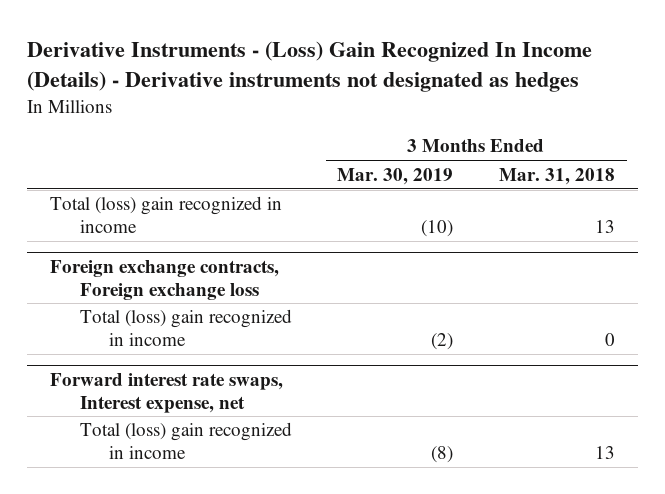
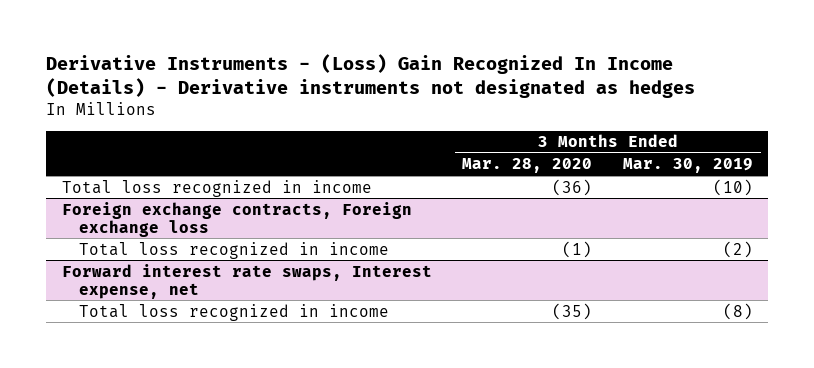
[499,167,616,185] Mar. 31, 2018 -> none
none -> [462,158,593,174] Mar. 28, 2020
[50,196,283,234] Total (loss) gain recognized in income -> [61,179,372,197] Total loss recognized in income
[79,309,292,347] Total (loss) gain recognized in income -> [79,241,390,259] Total loss recognized in income
[79,422,292,460] Total (loss) gain recognized in income -> [79,303,390,321] Total loss recognized in income

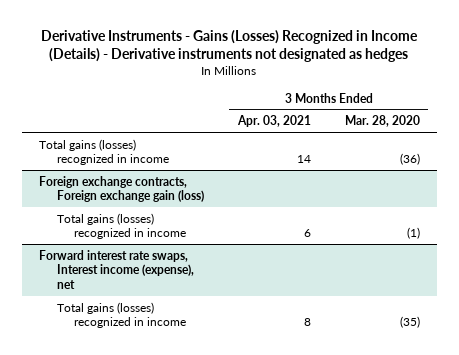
[46,54,696,99] Derivative Instruments - (Loss) Gain Recognized In Income (Details) - Derivative instruments not designated as hedges -> [41,29,419,63] Derivative Instruments - Gains (Losses) Recognized in Income (Details) - Derivative instruments not designated as hedges
[622,158,753,174] Mar. 30, 2019 -> none
none -> [236,115,311,128] Apr. 03, 2021
[61,179,372,197] Total loss recognized in income -> [39,138,169,166] Total gains (losses) recognized in income
[61,201,412,237] Foreign exchange contracts, Foreign exchange loss -> [39,175,204,203] Foreign exchange contracts, Foreign exchange gain (loss)
[79,241,390,259] Total loss recognized in income -> [56,212,186,240] Total gains (losses) recognized in income
[61,263,432,299] Forward interest rate swaps, Interest expense, net -> [39,249,194,290] Forward interest rate swaps, Interest income (expense), net
[79,303,390,321] Total loss recognized in income -> [56,301,186,329] Total gains (losses) recognized in income

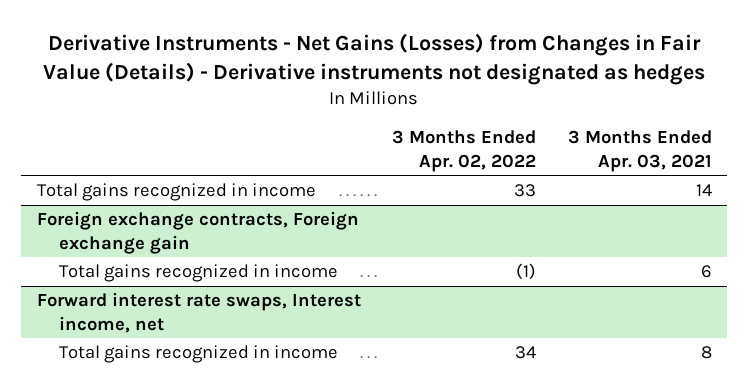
[41,29,419,63] Derivative Instruments - Gains (Losses) Recognized in Income (Details) - Derivative instruments not designated as hedges -> [43,33,706,86] Derivative Instruments - Net Gains (Losses) from Changes in Fair Value (Details) - Derivative instruments not designated as hedges
[344,115,420,128] Mar. 28, 2020 -> none
none -> [392,130,537,172] 3 Months Ended Apr. 02, 2022
[39,138,169,166] Total gains (losses) recognized in income -> [37,183,317,202] Total gains recognized in income
[39,175,204,203] Foreign exchange contracts, Foreign exchange gain (loss) -> [37,211,360,254] Foreign exchange contracts, Foreign exchange gain
[56,212,186,240] Total gains (losses) recognized in income -> [59,264,339,283] Total gains recognized in income
[39,249,194,290] Forward interest rate swaps, Interest income (expense), net -> [37,292,362,333] Forward interest rate swaps, Interest income, net
[56,301,186,329] Total gains (losses) recognized in income -> [59,345,339,364] Total gains recognized in income

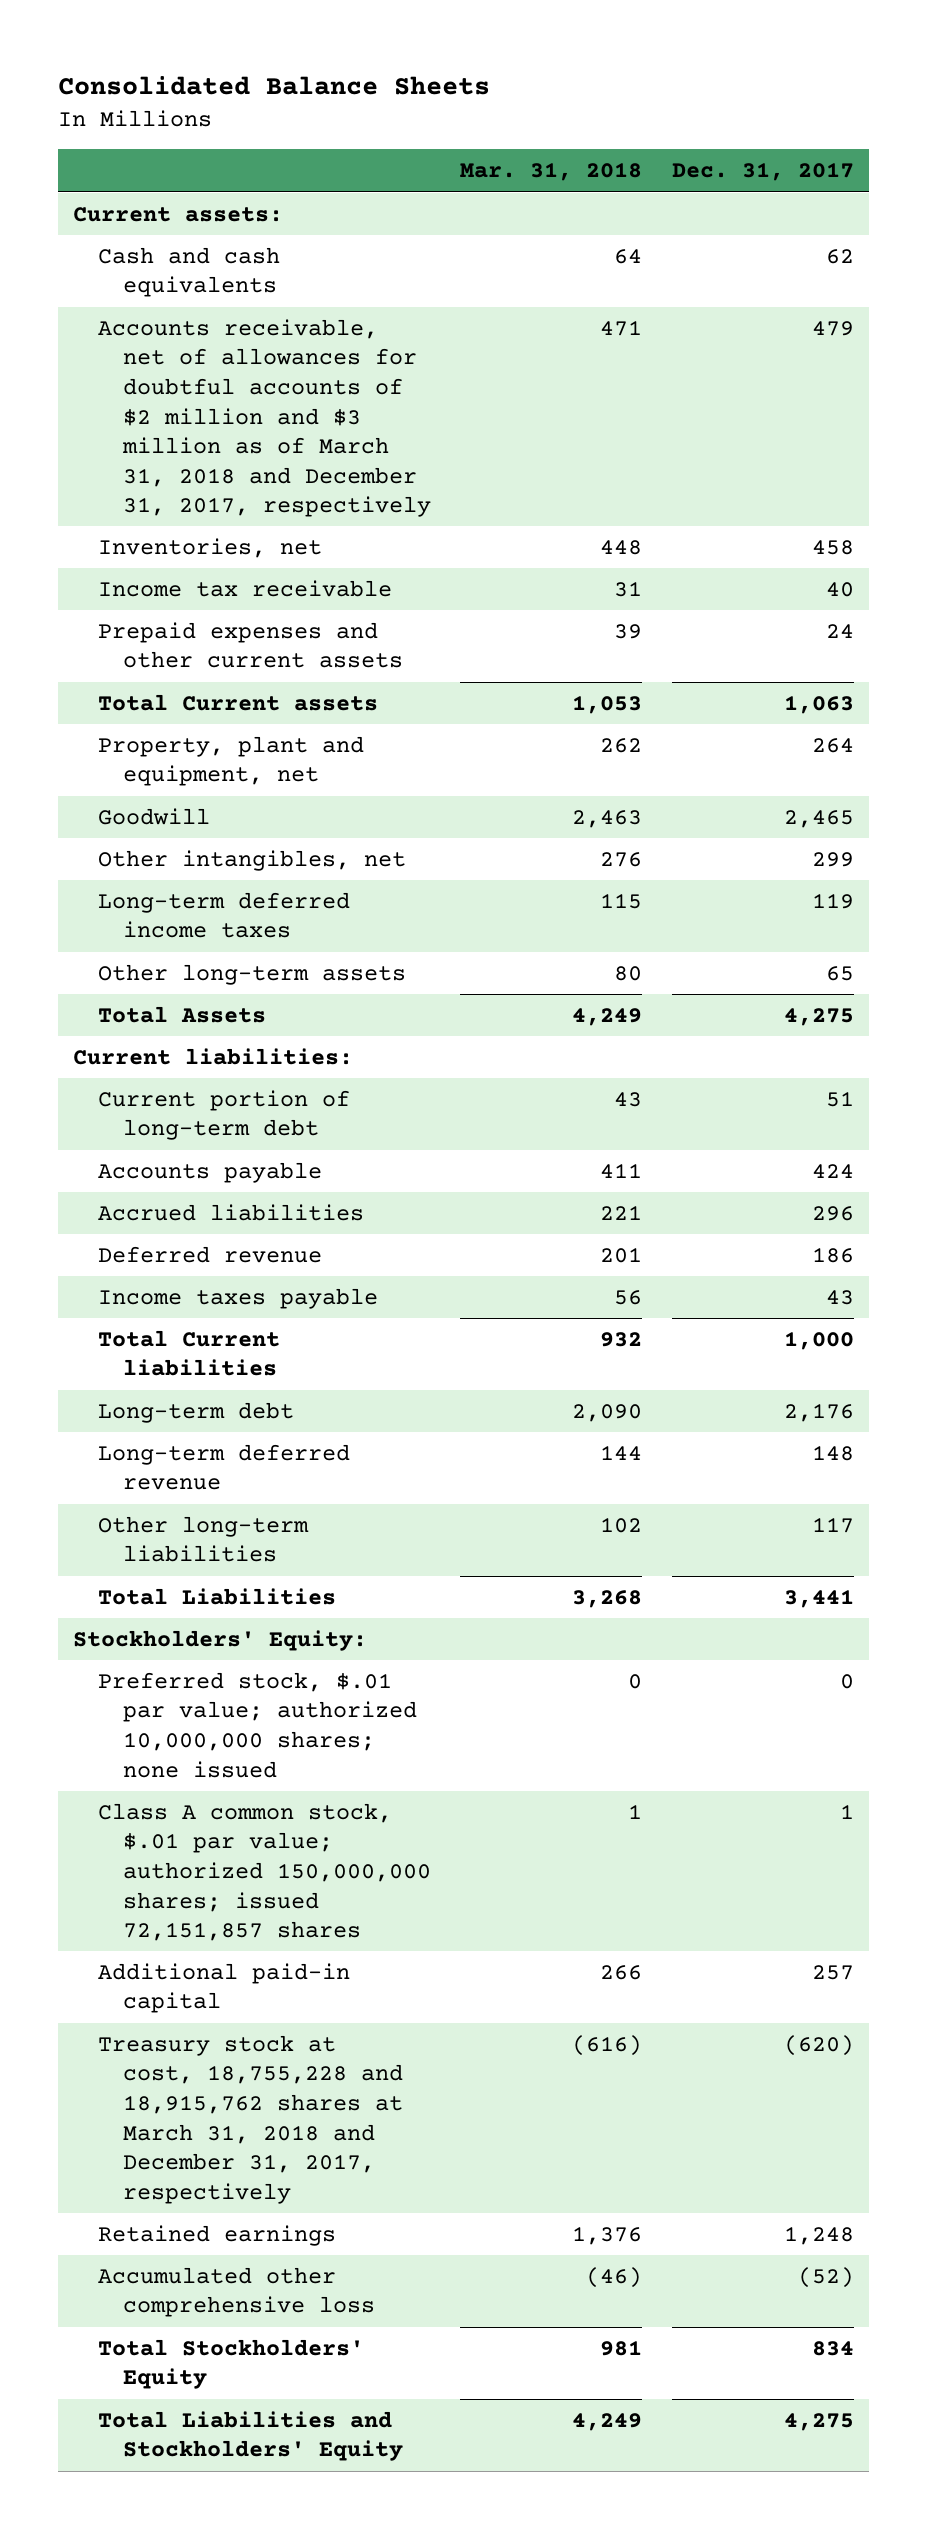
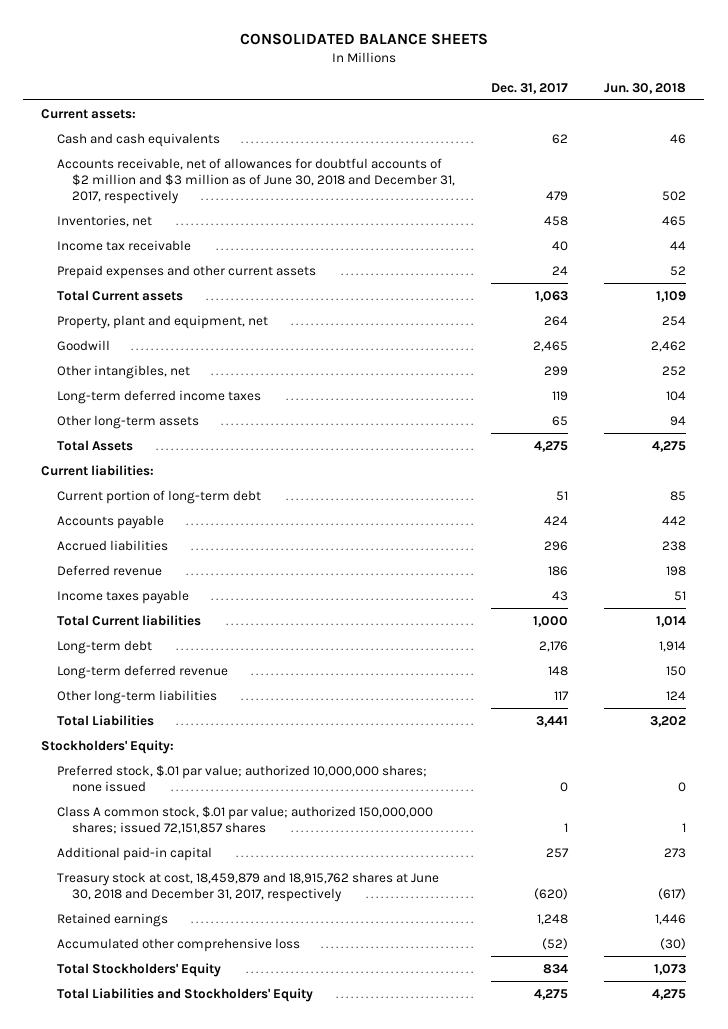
[57,76,490,96] Consolidated Balance Sheets -> [239,32,488,45] CONSOLIDATED BALANCE SHEETS
[460,162,643,182] Mar. 31, 2018 -> none
none -> [604,82,687,94] Jun. 30, 2018
[97,318,431,518] Accounts receivable, net of allowances for doubtful accounts of $2 million and $3 million as of March 31, 2018 and December 31, 2017, respectively -> [56,157,455,205] Accounts receivable, net of allowances for doubtful accounts of $2 million and $3 million as of June 30, 2018 and December 31, 2017, respectively
[97,2034,403,2204] Treasury stock at cost, 18,755,228 and 18,915,762 shares at March 31, 2018 and December 31, 2017, respectively -> [56,871,439,902] Treasury stock at cost, 18,459,879 and 18,915,762 shares at June 30, 2018 and December 31, 2017, respectively

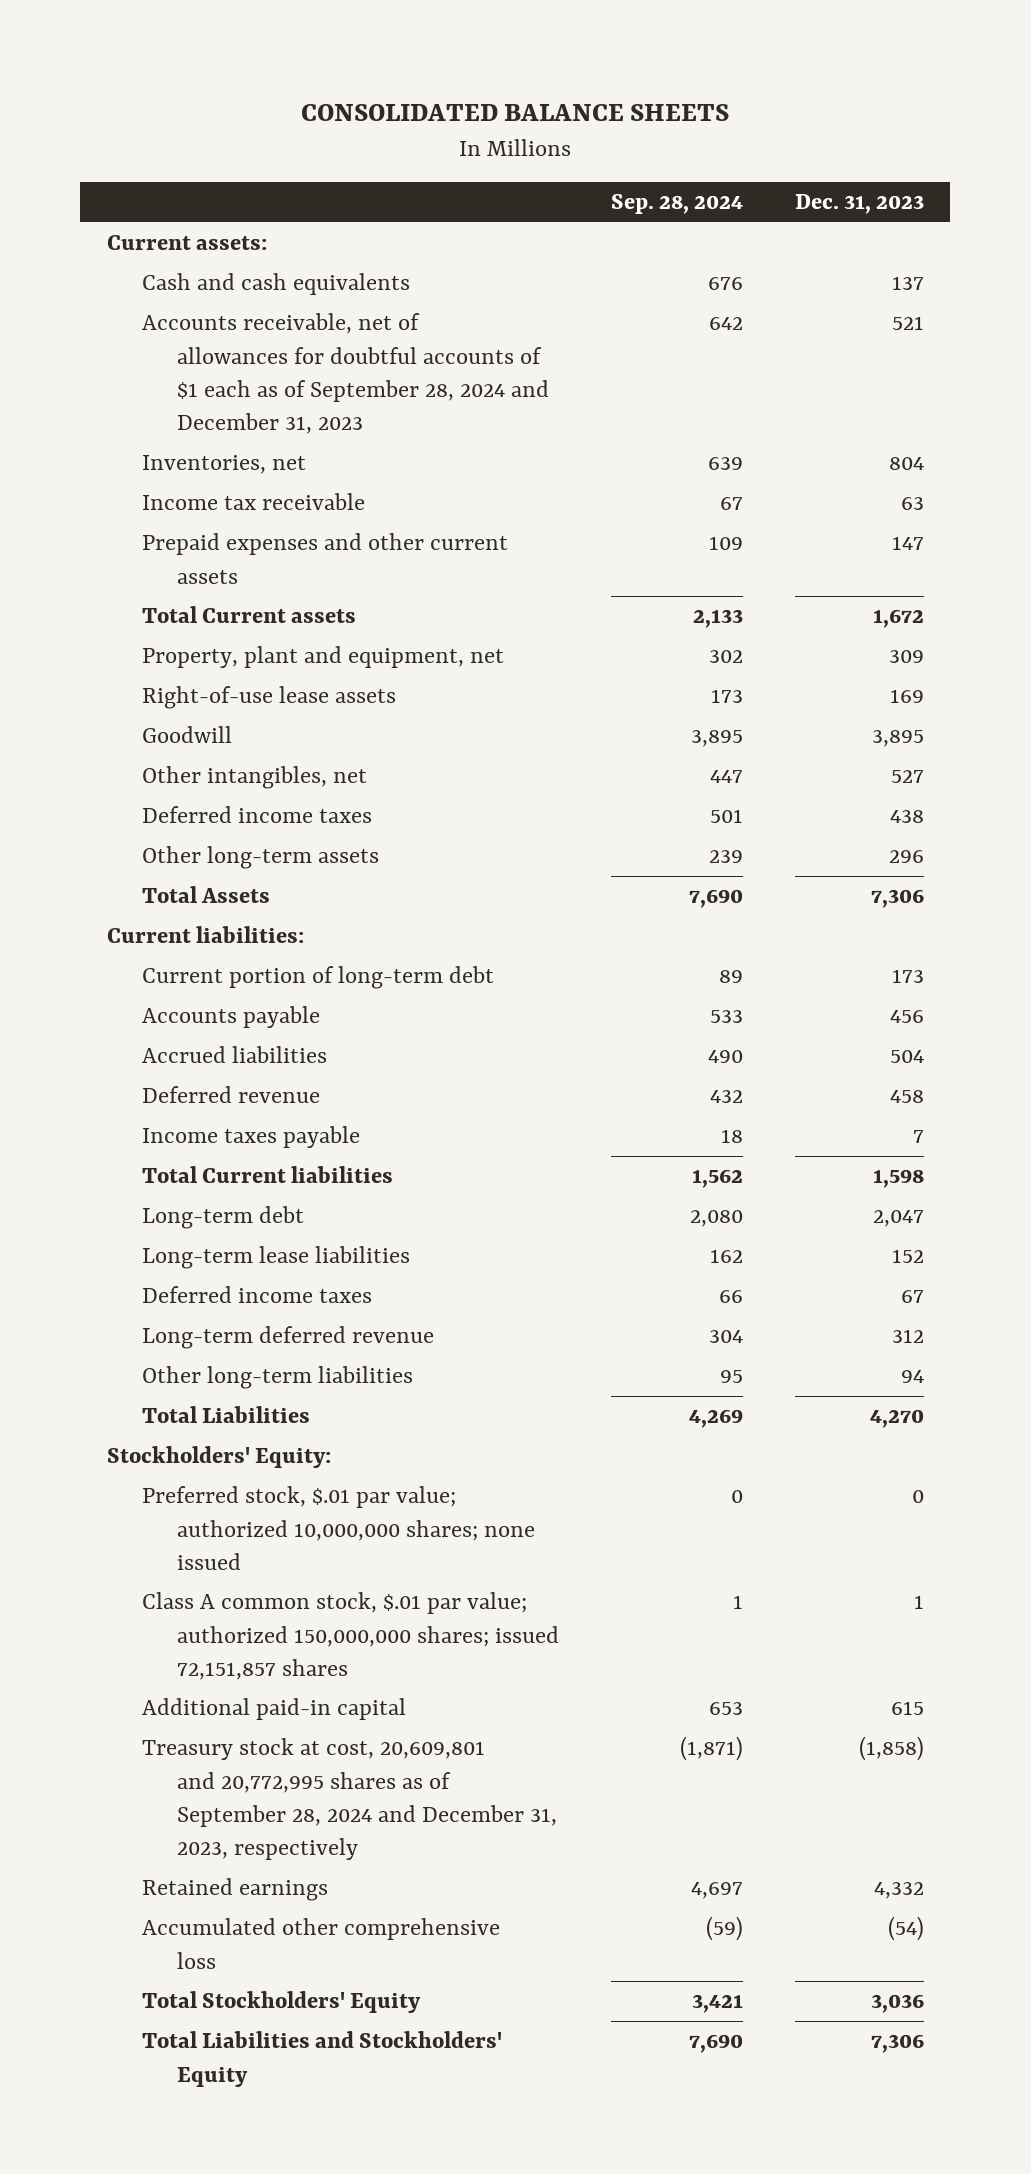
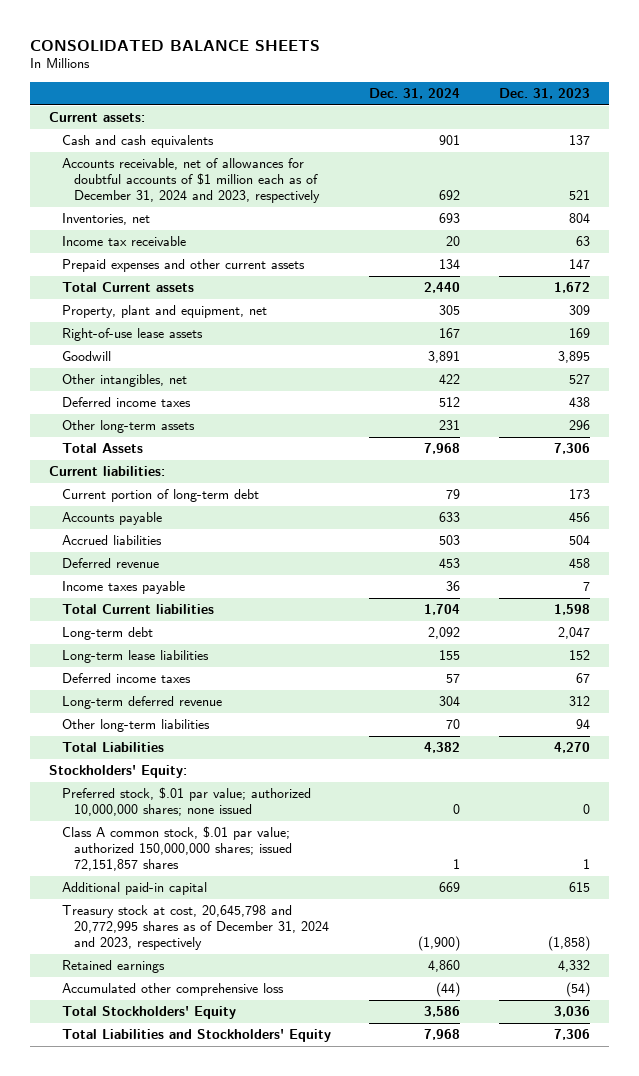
[610,193,743,214] Sep. 28, 2024 -> none
none -> [369,87,461,99] Dec. 31, 2024
[141,313,549,434] Accounts receivable, net of allowances for doubtful accounts of $1 each as of September 28, 2024 and December 31, 2023 -> [61,158,320,204] Accounts receivable, net of allowances for doubtful accounts of $1 million each as of December 31, 2024 and 2023, respectively
[141,1738,557,1860] Treasury stock at cost, 20,609,801 and 20,772,995 shares as of September 28, 2024 and December 31, 2023, respectively -> [61,905,329,951] Treasury stock at cost, 20,645,798 and 20,772,995 shares as of December 31, 2024 and 2023, respectively

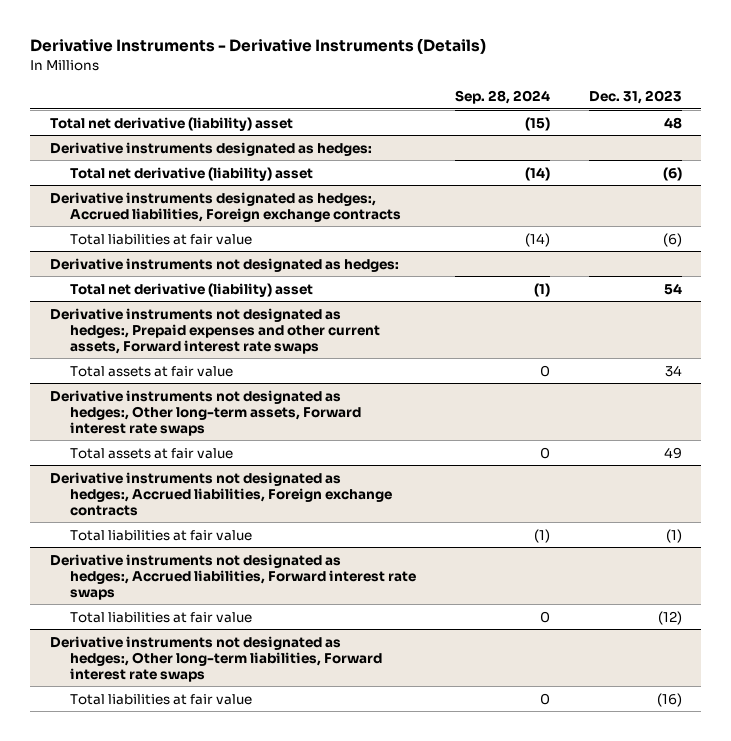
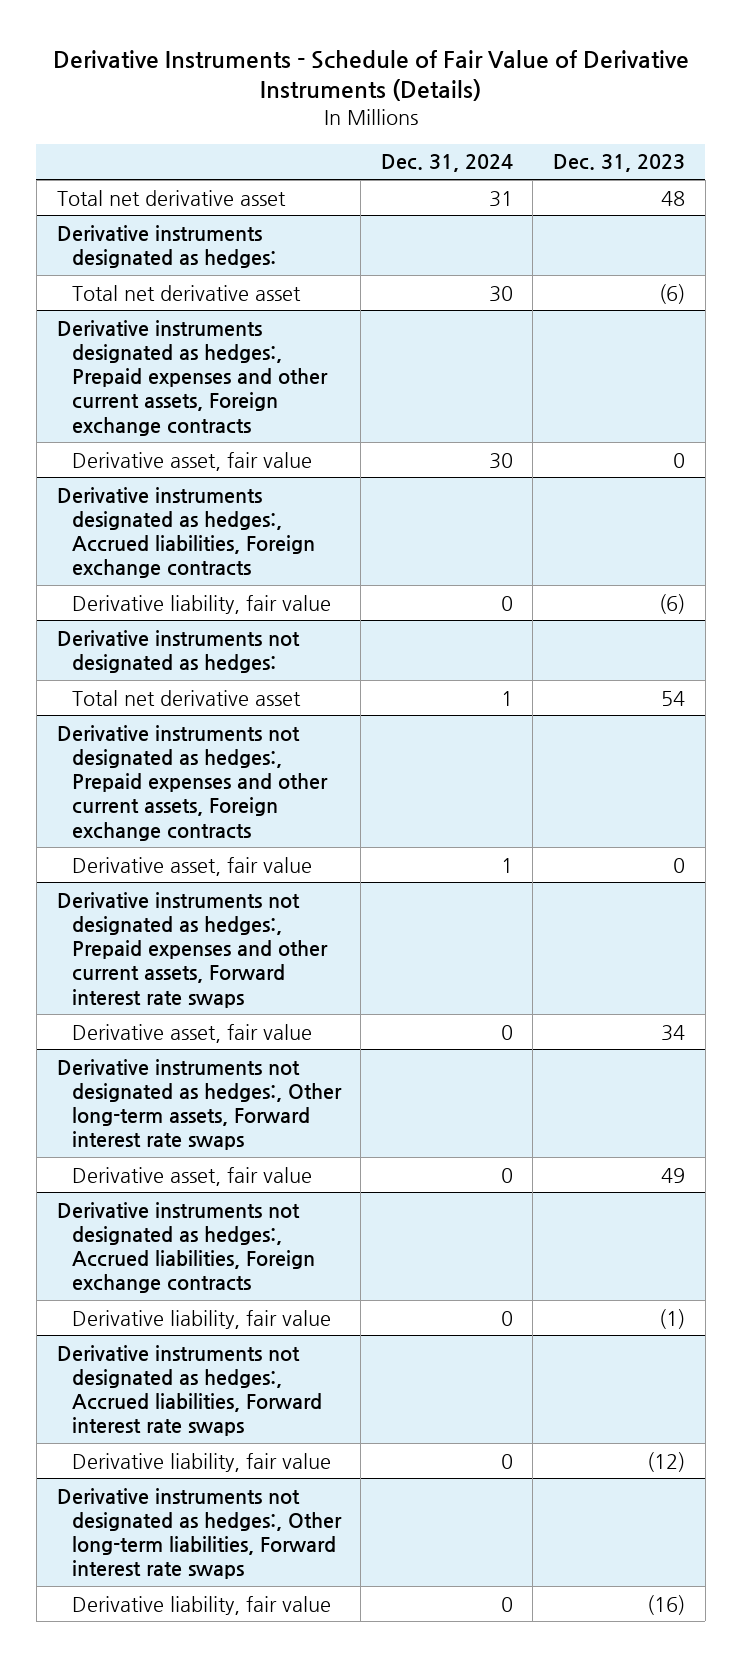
[30,38,487,55] Derivative Instruments - Derivative Instruments (Details) -> [52,49,689,102] Derivative Instruments - Schedule of Fair Value of Derivative Instruments (Details)
[454,90,550,105] Sep. 28, 2024 -> none
none -> [380,154,513,173] Dec. 31, 2024
[49,116,293,131] Total net derivative (liability) asset -> [56,189,286,206] Total net derivative asset
[69,166,313,181] Total net derivative (liability) asset -> [71,284,301,301] Total net derivative asset
none -> [56,319,328,436] Derivative instruments designated as hedges:, Prepaid expenses and other current assets, Foreign exchange contracts
none -> [71,451,312,471] Derivative asset, fair value
[69,233,252,245] Total liabilities at fair value -> [71,594,331,614] Derivative liability, fair value
[69,282,313,297] Total net derivative (liability) asset -> [71,689,301,706] Total net derivative asset
none -> [56,724,328,841] Derivative instruments not designated as hedges:, Prepaid expenses and other current assets, Foreign exchange contracts
none -> [71,856,312,876] Derivative asset, fair value
[69,365,233,377] Total assets at fair value -> [71,1023,312,1043] Derivative asset, fair value
[69,447,233,459] Total assets at fair value -> [71,1166,312,1186] Derivative asset, fair value
[69,529,252,541] Total liabilities at fair value -> [71,1309,331,1329] Derivative liability, fair value
[69,611,252,623] Total liabilities at fair value -> [71,1452,331,1472] Derivative liability, fair value
[69,693,252,705] Total liabilities at fair value -> [71,1595,331,1615] Derivative liability, fair value

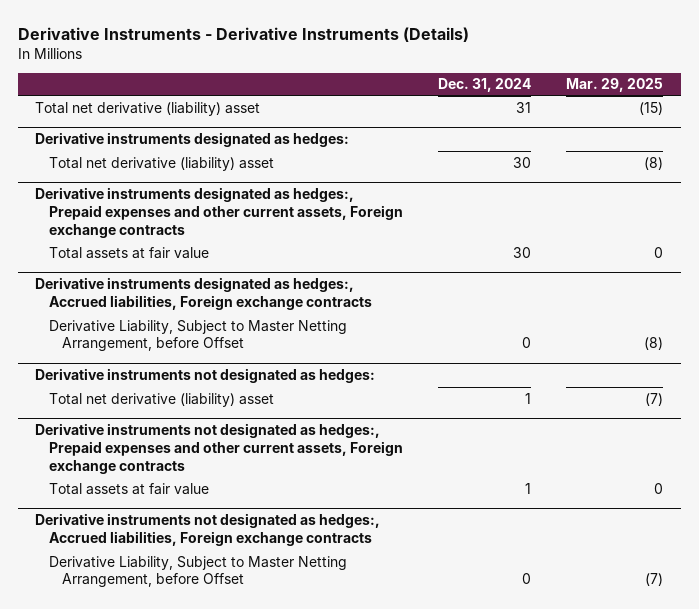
[52,49,689,102] Derivative Instruments - Schedule of Fair Value of Derivative Instruments (Details) -> [17,26,469,42] Derivative Instruments - Derivative Instruments (Details)
[553,154,686,173] Dec. 31, 2023 -> none
none -> [566,78,664,93] Mar. 29, 2025
[56,189,286,206] Total net derivative asset -> [35,101,261,116] Total net derivative (liability) asset
[71,284,301,301] Total net derivative asset -> [48,156,274,171] Total net derivative (liability) asset
[71,451,312,471] Derivative asset, fair value -> [48,246,209,259] Total assets at fair value
[71,594,331,614] Derivative liability, fair value -> [48,319,347,352] Derivative Liability, Subject to Master Netting Arrangement, before Offset
[71,689,301,706] Total net derivative asset -> [48,392,274,407] Total net derivative (liability) asset
[56,891,328,1008] Derivative instruments not designated as hedges:, Prepaid expenses and other current assets, Forward interest rate swaps -> none
[71,1023,312,1043] Derivative asset, fair value -> none
[56,1058,342,1151] Derivative instruments not designated as hedges:, Other long-term assets, Forward interest rate swaps -> none
[71,1166,312,1186] Derivative asset, fair value -> none
[71,856,312,876] Derivative asset, fair value -> [48,482,209,495] Total assets at fair value
[56,1344,322,1437] Derivative instruments not designated as hedges:, Accrued liabilities, Forward interest rate swaps -> none
[71,1452,331,1472] Derivative liability, fair value -> none
[56,1487,342,1580] Derivative instruments not designated as hedges:, Other long-term liabilities, Forward interest rate swaps -> none
[71,1595,331,1615] Derivative liability, fair value -> none
[71,1309,331,1329] Derivative liability, fair value -> [48,555,347,588] Derivative Liability, Subject to Master Netting Arrangement, before Offset

